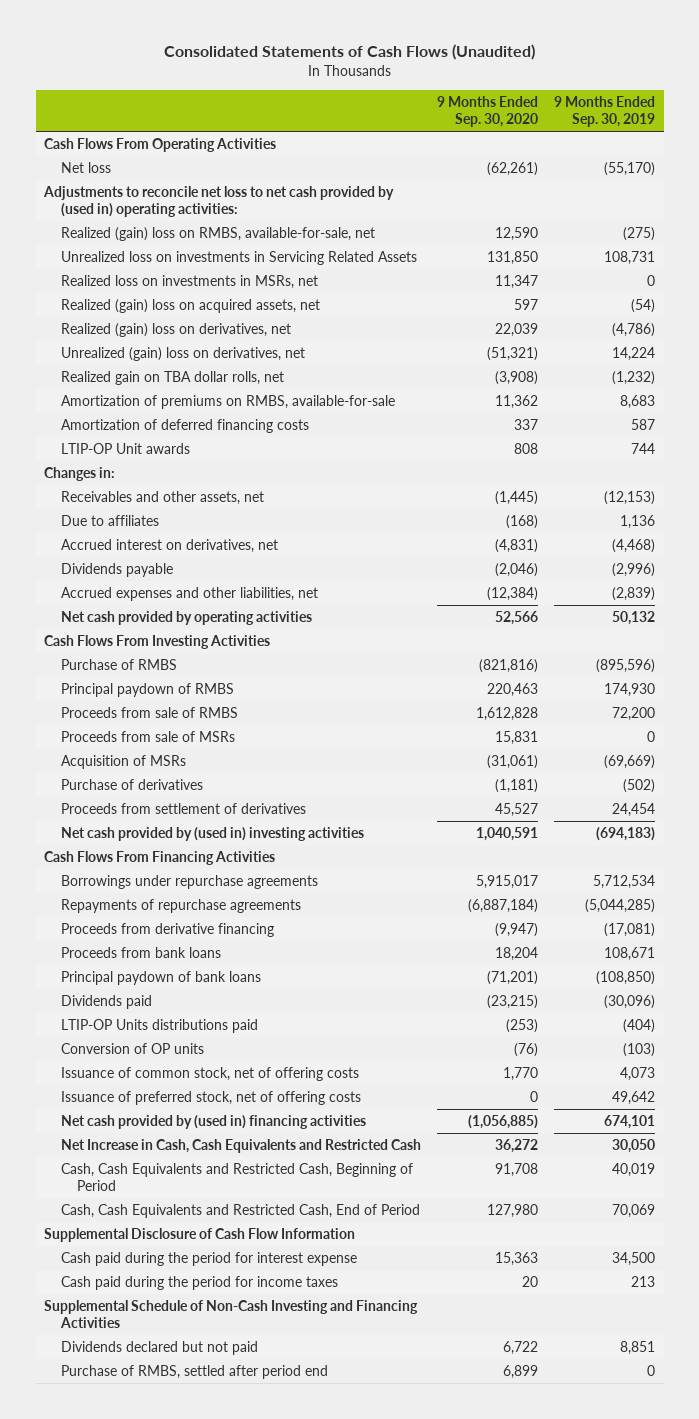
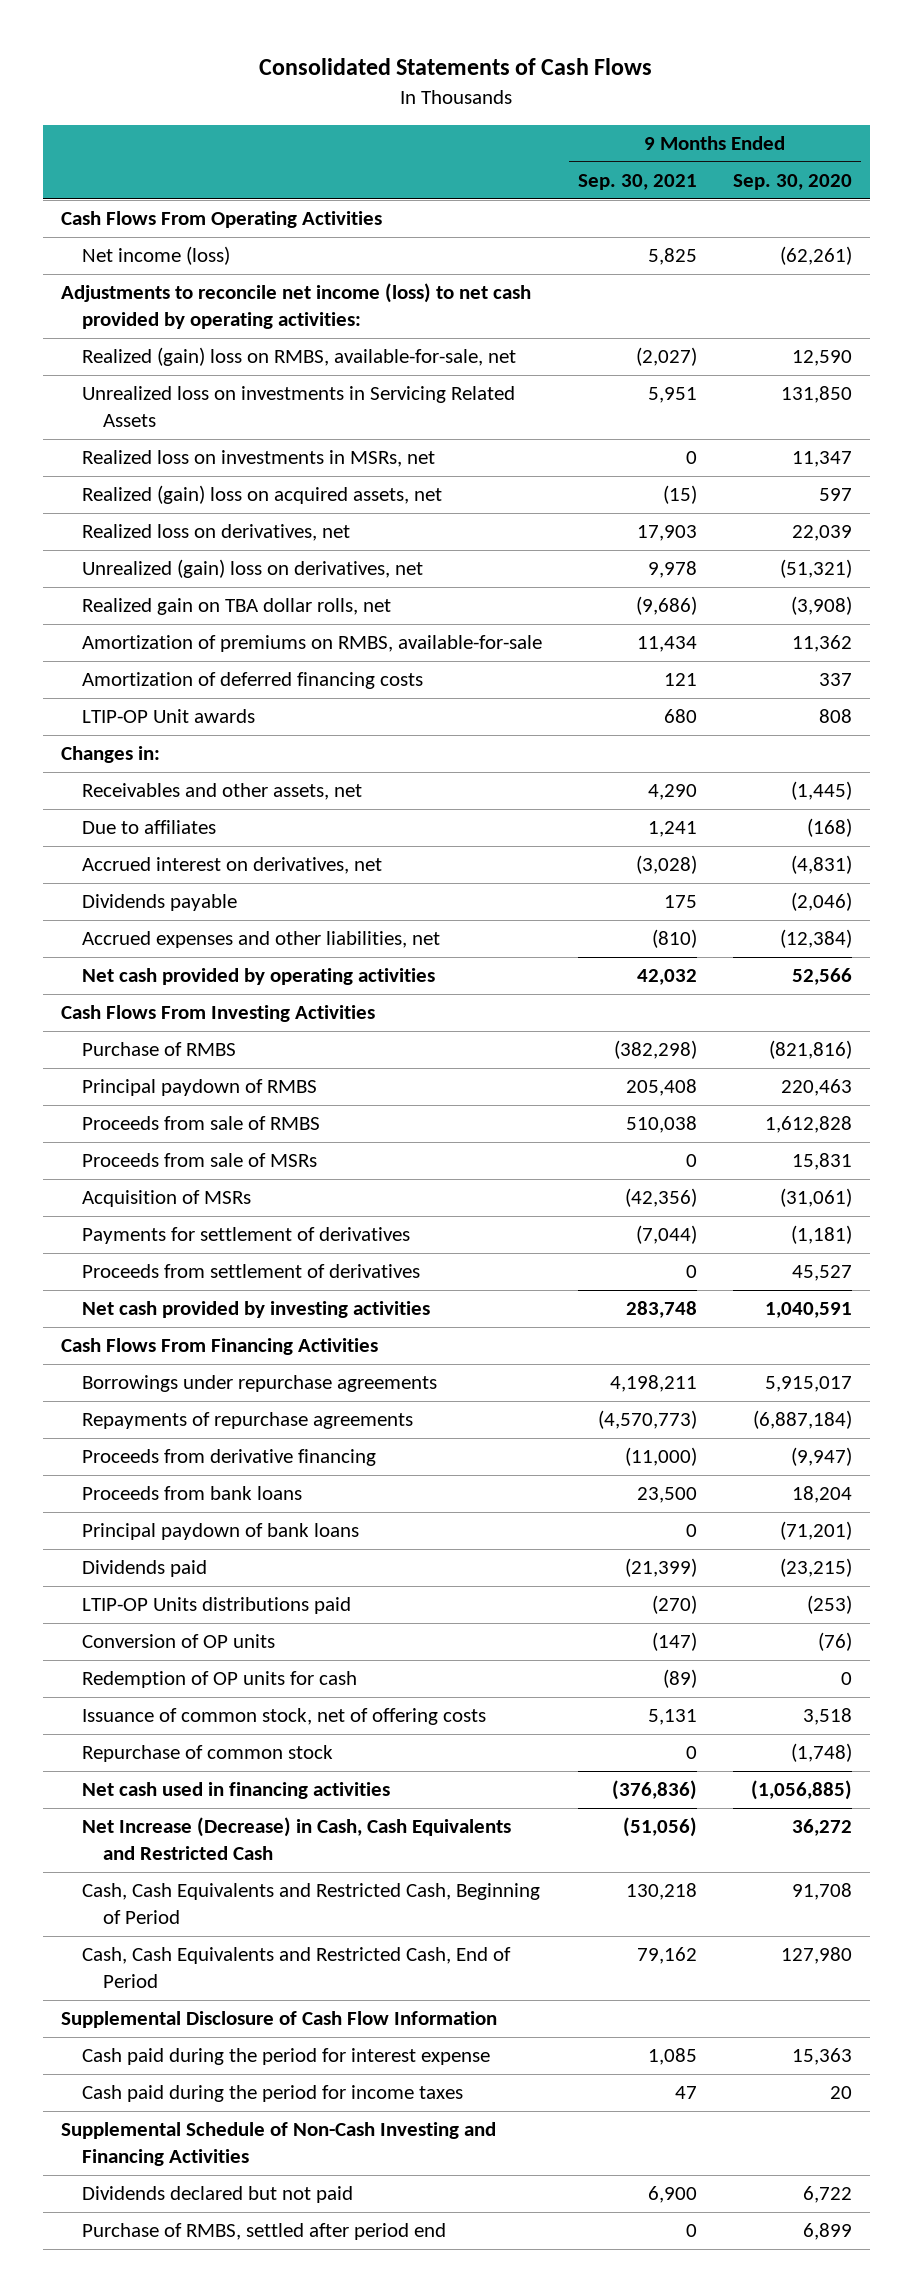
[163,44,535,61] Consolidated Statements of Cash Flows (Unaudited) -> [259,58,653,76] Consolidated Statements of Cash Flows
[554,95,656,128] 9 Months Ended Sep. 30, 2019 -> none
none -> [577,174,697,191] Sep. 30, 2021
[60,162,111,174] Net loss -> [81,246,230,266] Net income (loss)
[43,186,395,218] Adjustments to reconcile net loss to net cash provided by (used in) operating activities: -> [60,283,531,330] Adjustments to reconcile net income (loss) to net cash provided by operating activities:
[60,323,291,338] Realized (gain) loss on derivatives, net -> [81,524,350,542] Realized loss on derivatives, net
[60,779,203,791] Purchase of derivatives -> [81,1227,410,1245] Payments for settlement of derivatives
[60,827,364,842] Net cash provided by (used in) investing activities -> [81,1301,430,1319] Net cash provided by investing activities
[60,1091,361,1106] Issuance of preferred stock, net of offering costs -> none
none -> [81,1671,357,1689] Redemption of OP units for cash
[502,1067,538,1082] 1,770 -> [802,1708,852,1726] 3,518
none -> [81,1745,333,1763] Repurchase of common stock
[60,1115,366,1130] Net cash provided by (used in) financing activities -> [81,1782,390,1800] Net cash used in financing activities
[60,1139,421,1154] Net Increase in Cash, Cash Equivalents and Restricted Cash -> [81,1817,511,1861] Net Increase (Decrease) in Cash, Cash Equivalents and Restricted Cash

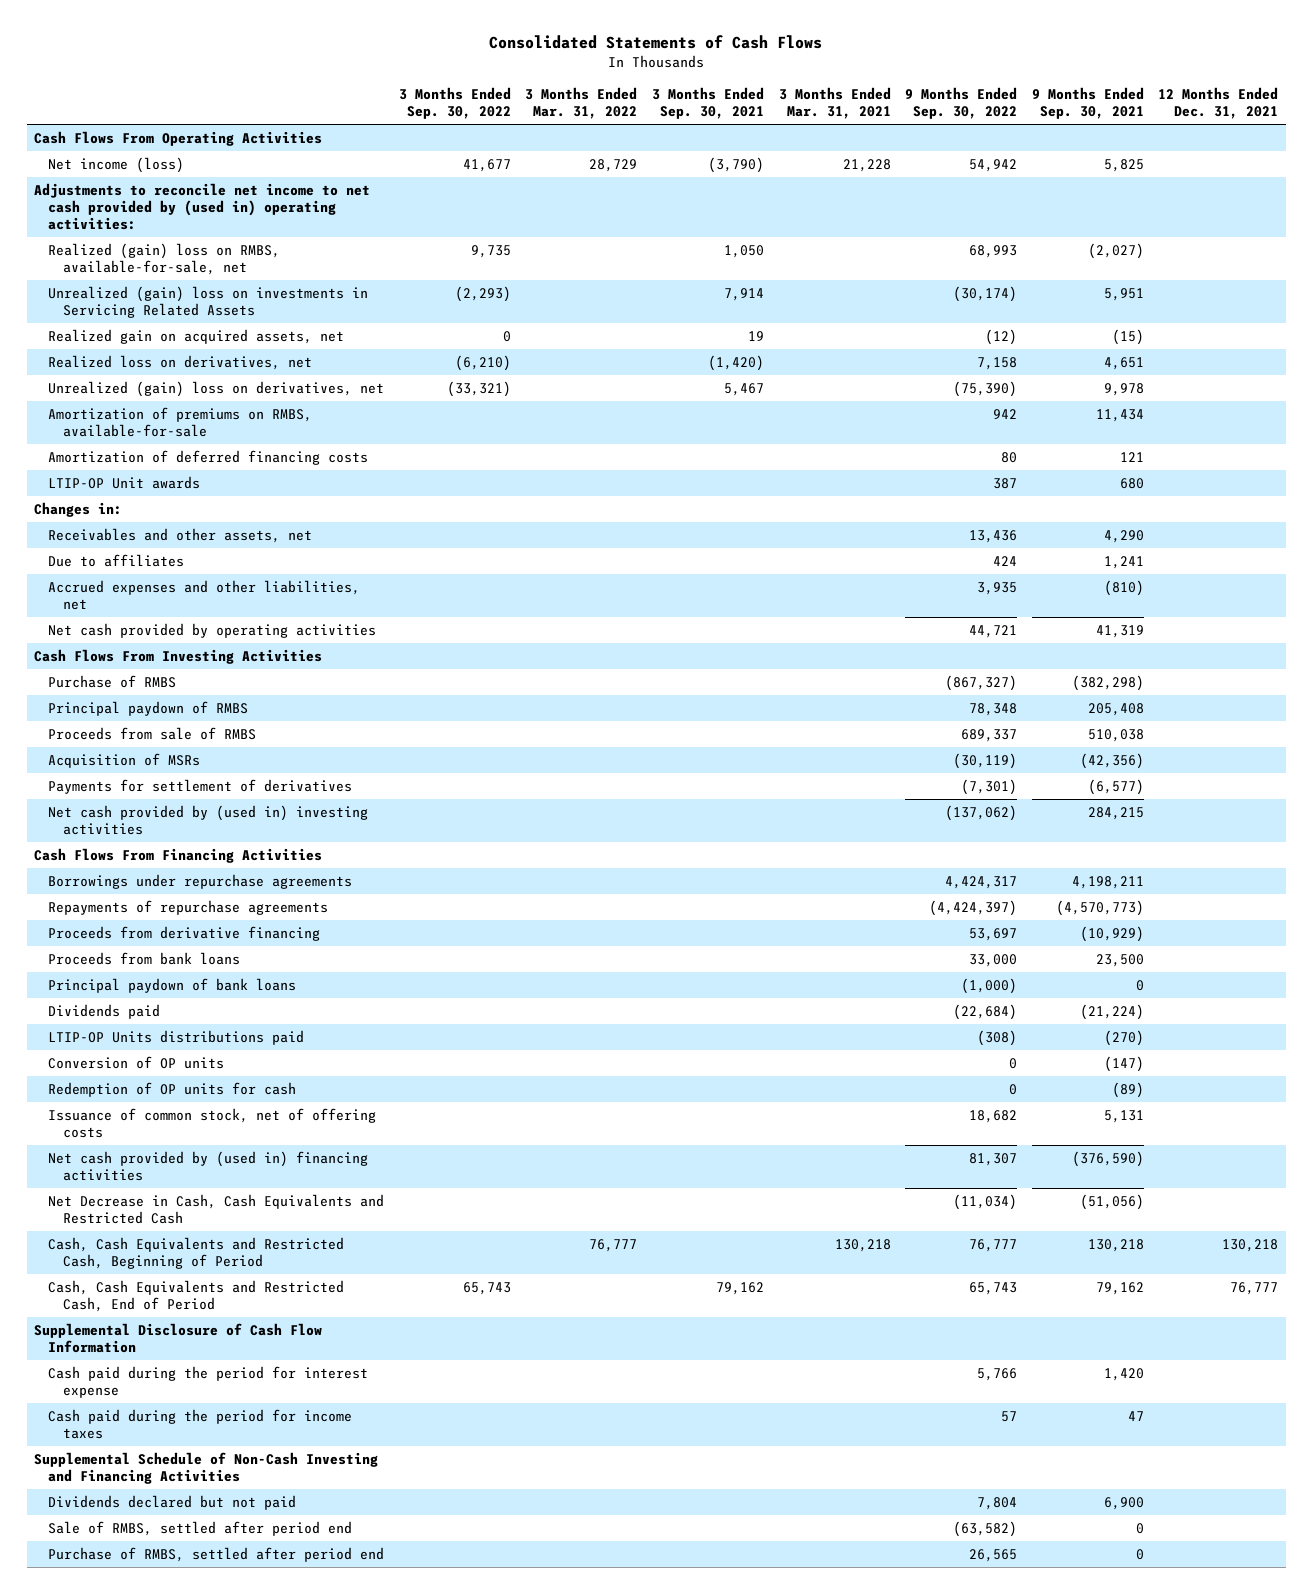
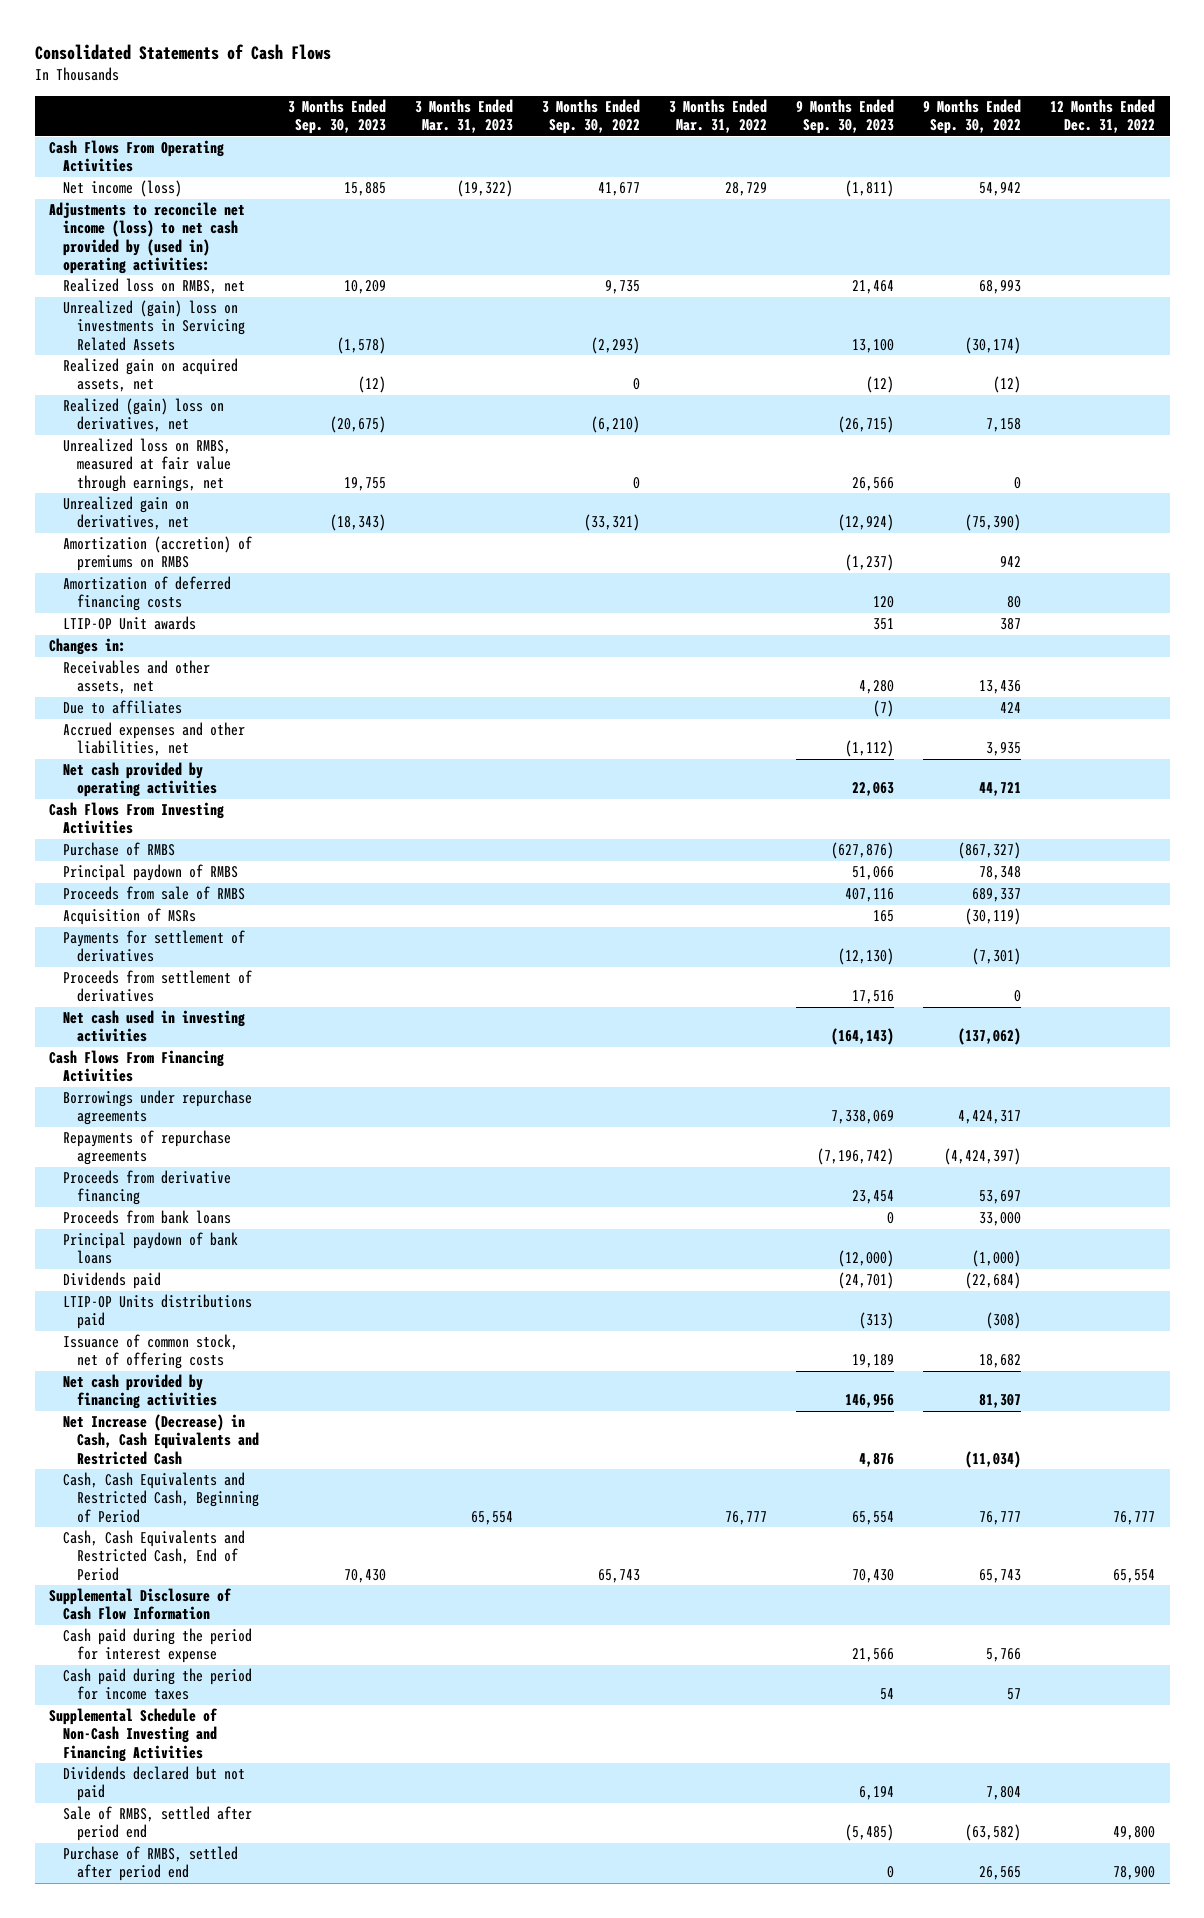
[652,86,765,120] 3 Months Ended Sep. 30, 2021 -> none
[778,86,891,120] 3 Months Ended Mar. 31, 2021 -> none
[1031,86,1144,120] 9 Months Ended Sep. 30, 2021 -> none
[1158,86,1279,120] 12 Months Ended Dec. 31, 2021 -> none
none -> [287,99,386,135] 3 Months Ended Sep. 30, 2023
none -> [414,99,513,134] 3 Months Ended Mar. 31, 2023
none -> [796,99,895,135] 9 Months Ended Sep. 30, 2023
none -> [1050,99,1156,134] 12 Months Ended Dec. 31, 2022
[34,182,371,231] Adjustments to reconcile net income to net cash provided by (used in) operating activities: -> [49,202,246,274] Adjustments to reconcile net income (loss) to net cash provided by (used in) operating activities:
[48,242,281,275] Realized (gain) loss on RMBS, available-for-sale, net -> [62,278,245,295] Realized loss on RMBS, net
[48,354,313,370] Realized loss on derivatives, net -> [62,398,224,433] Realized (gain) loss on derivatives, net
none -> [62,438,231,492] Unrealized loss on RMBS, measured at fair value through earnings, net
[48,380,385,397] Unrealized (gain) loss on derivatives, net -> [62,496,189,531] Unrealized gain on derivatives, net
[48,406,313,437] Amortization of premiums on RMBS, available-for-sale -> [62,536,252,572] Amortization (accretion) of premiums on RMBS
none -> [62,970,252,1003] Proceeds from settlement of derivatives
[48,804,369,835] Net cash provided by (used in) investing activities -> [62,1010,245,1043] Net cash used in investing activities
[48,1055,225,1069] Conversion of OP units -> none
[48,1081,297,1097] Redemption of OP units for cash -> none
[48,1150,369,1181] Net cash provided by (used in) financing activities -> [62,1374,217,1410] Net cash provided by financing activities
[48,1193,385,1224] Net Decrease in Cash, Cash Equivalents and Restricted Cash -> [62,1414,259,1465] Net Increase (Decrease) in Cash, Cash Equivalents and Restricted Cash

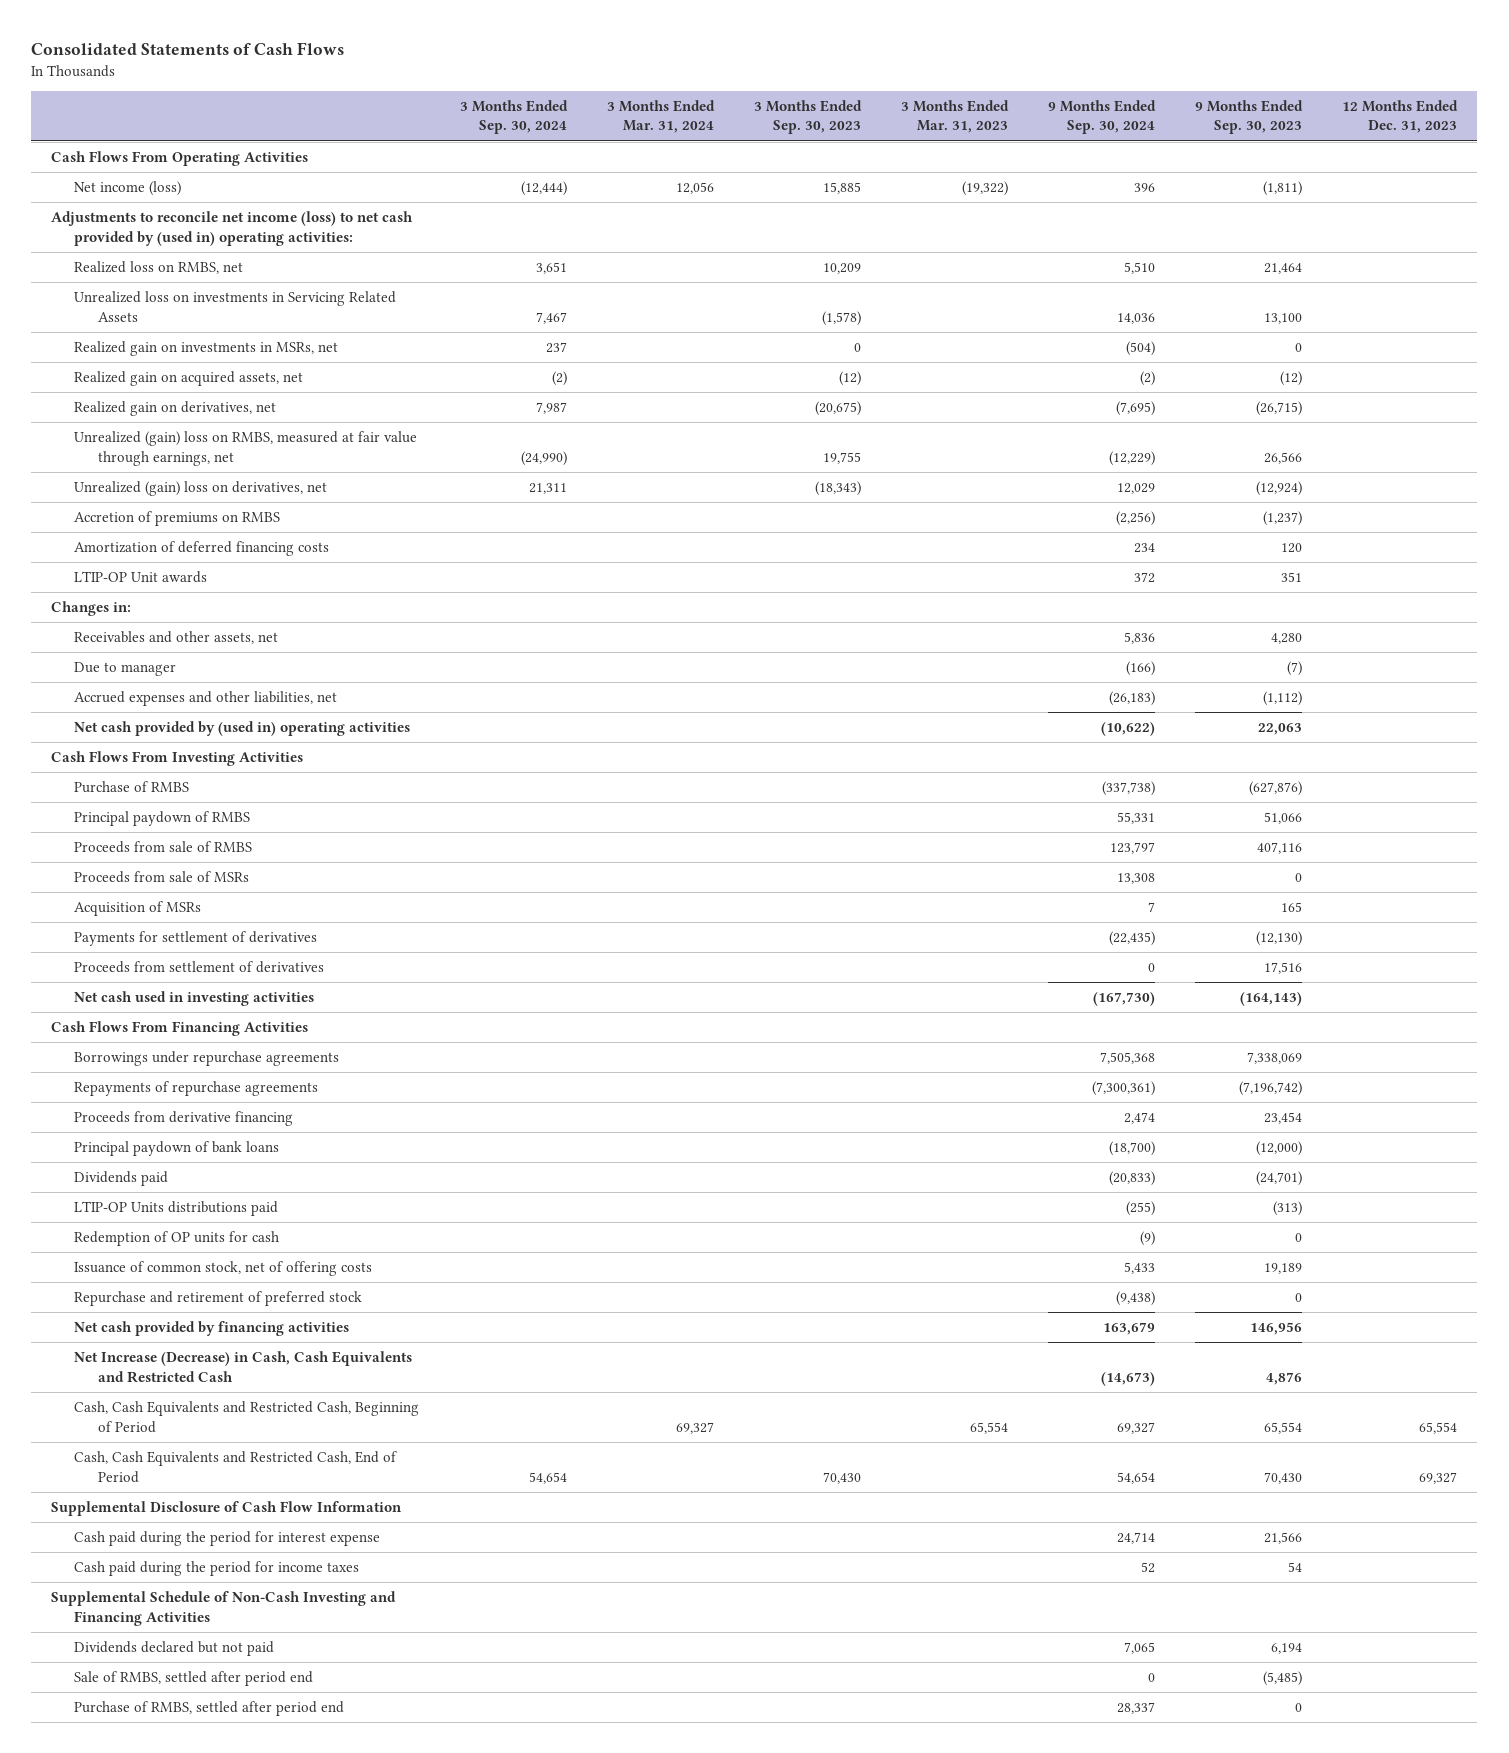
[541,99,640,135] 3 Months Ended Sep. 30, 2022 -> none
[669,99,768,134] 3 Months Ended Mar. 31, 2022 -> none
[923,99,1022,135] 9 Months Ended Sep. 30, 2022 -> none
[1050,99,1156,134] 12 Months Ended Dec. 31, 2022 -> none
none -> [459,99,568,135] 3 Months Ended Sep. 30, 2024
none -> [606,99,715,134] 3 Months Ended Mar. 31, 2024
none -> [1048,99,1157,135] 9 Months Ended Sep. 30, 2024
none -> [1342,99,1459,134] 12 Months Ended Dec. 31, 2023
[62,300,245,351] Unrealized (gain) loss on investments in Servicing Related Assets -> [74,291,397,322] Unrealized loss on investments in Servicing Related Assets
none -> [74,341,339,357] Realized gain on investments in MSRs, net
[62,398,224,433] Realized (gain) loss on derivatives, net -> [74,401,277,417] Realized gain on derivatives, net
[62,438,231,492] Unrealized loss on RMBS, measured at fair value through earnings, net -> [74,431,418,466] Unrealized (gain) loss on RMBS, measured at fair value through earnings, net
[62,496,189,531] Unrealized gain on derivatives, net -> [74,481,328,497] Unrealized (gain) loss on derivatives, net
[62,536,252,572] Amortization (accretion) of premiums on RMBS -> [74,511,281,527] Accretion of premiums on RMBS
[62,700,182,715] Due to affiliates -> [74,662,177,677] Due to manager
[62,762,217,798] Net cash provided by operating activities -> [74,721,411,737] Net cash provided by (used in) operating activities
none -> [74,871,250,884] Proceeds from sale of MSRs
[62,1210,231,1225] Proceeds from bank loans -> none
none -> [74,1231,280,1247] Redemption of OP units for cash
none -> [74,1291,363,1307] Repurchase and retirement of preferred stock

